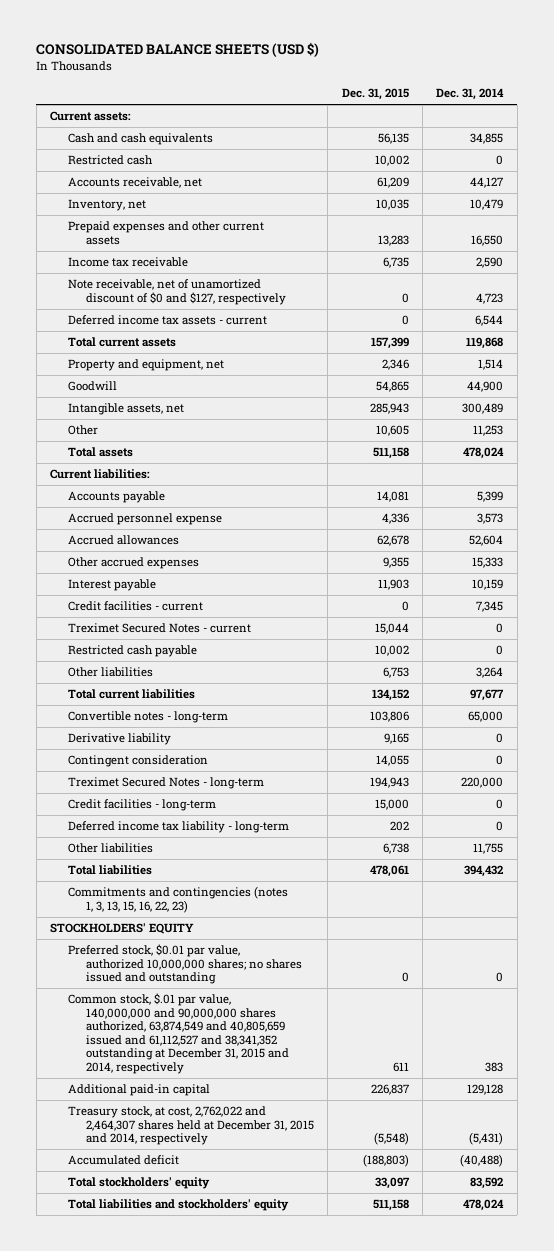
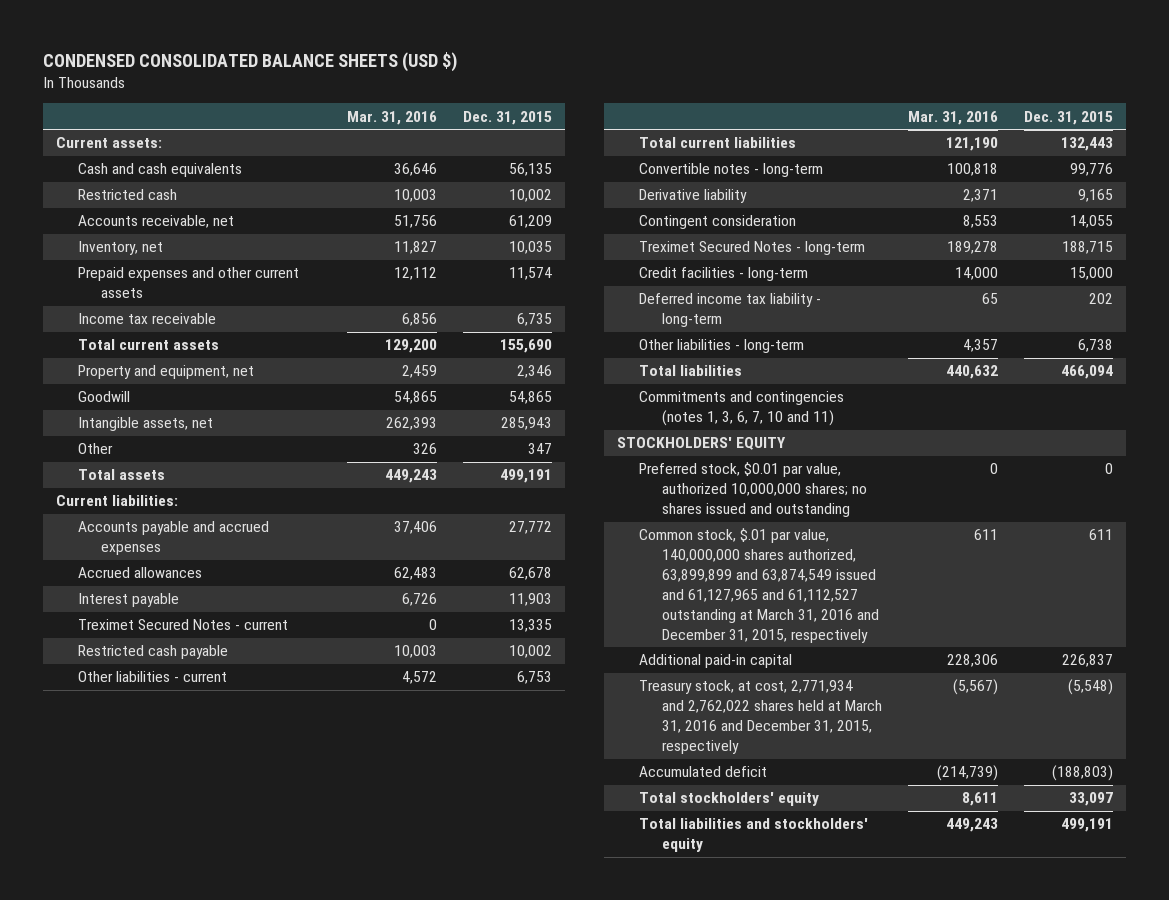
[36,42,320,58] CONSOLIDATED BALANCE SHEETS (USD $) -> [42,51,457,72] CONDENSED CONSOLIDATED BALANCE SHEETS (USD $)
[436,88,505,101] Dec. 31, 2014 -> none
none -> [346,110,437,125] Mar. 31, 2016
[377,234,409,246] 13,283 -> [508,267,552,281] 11,574
[67,279,286,305] Note receivable, net of unamortized discount of $0 and $127, respectively -> none
[67,315,267,326] Deferred income tax assets - current -> none
[370,337,409,350] 157,399 -> [499,339,552,354] 155,690
[375,425,409,437] 10,605 -> [527,443,552,455] 347
[372,447,409,460] 511,158 -> [499,469,552,484] 499,191
[67,491,165,504] Accounts payable -> none
[67,513,222,526] Accrued personnel expense -> none
none -> [78,521,270,556] Accounts payable and accrued expenses
[67,557,199,570] Other accrued expenses -> none
[67,601,203,612] Credit facilities - current -> none
[374,623,409,635] 15,044 -> [508,619,552,633] 13,335
[67,667,153,678] Other liabilities -> [78,671,228,683] Other liabilities - current
[371,689,409,702] 134,152 -> [1060,137,1113,152] 132,443
[369,711,409,723] 103,806 -> [1069,163,1113,177] 99,776
[369,777,409,789] 194,943 -> [1061,241,1113,255] 188,715
[67,843,153,854] Other liabilities -> [639,339,805,354] Other liabilities - long-term
[369,865,409,878] 478,061 -> [1060,365,1113,380] 466,094
[67,886,288,913] Commitments and contingencies (notes 1, 3, 13, 15, 16, 22, 23) -> [639,391,845,427] Commitments and contingencies (notes 1, 3, 6, 7, 10 and 11)
[67,993,289,1075] Common stock, $.01 par value, 140,000,000 and 90,000,000 shares authorized, 63,874,549 and 40,805,659 issued and 61,112,527 and 38,341,352 outstanding at December 31, 2015 and 2014, respectively -> [639,528,879,643] Common stock, $.01 par value, 140,000,000 shares authorized, 63,899,899 and 63,874,549 issued and 61,127,965 and 61,112,527 outstanding at March 31, 2016 and December 31, 2015, respectively
[67,1106,314,1146] Treasury stock, at cost, 2,762,022 and 2,464,307 shares held at December 31, 2015 and 2014, respectively -> [639,680,882,755] Treasury stock, at cost, 2,771,934 and 2,762,022 shares held at March 31, 2016 and December 31, 2015, respectively
[372,1199,409,1212] 511,158 -> [1060,818,1113,833] 499,191

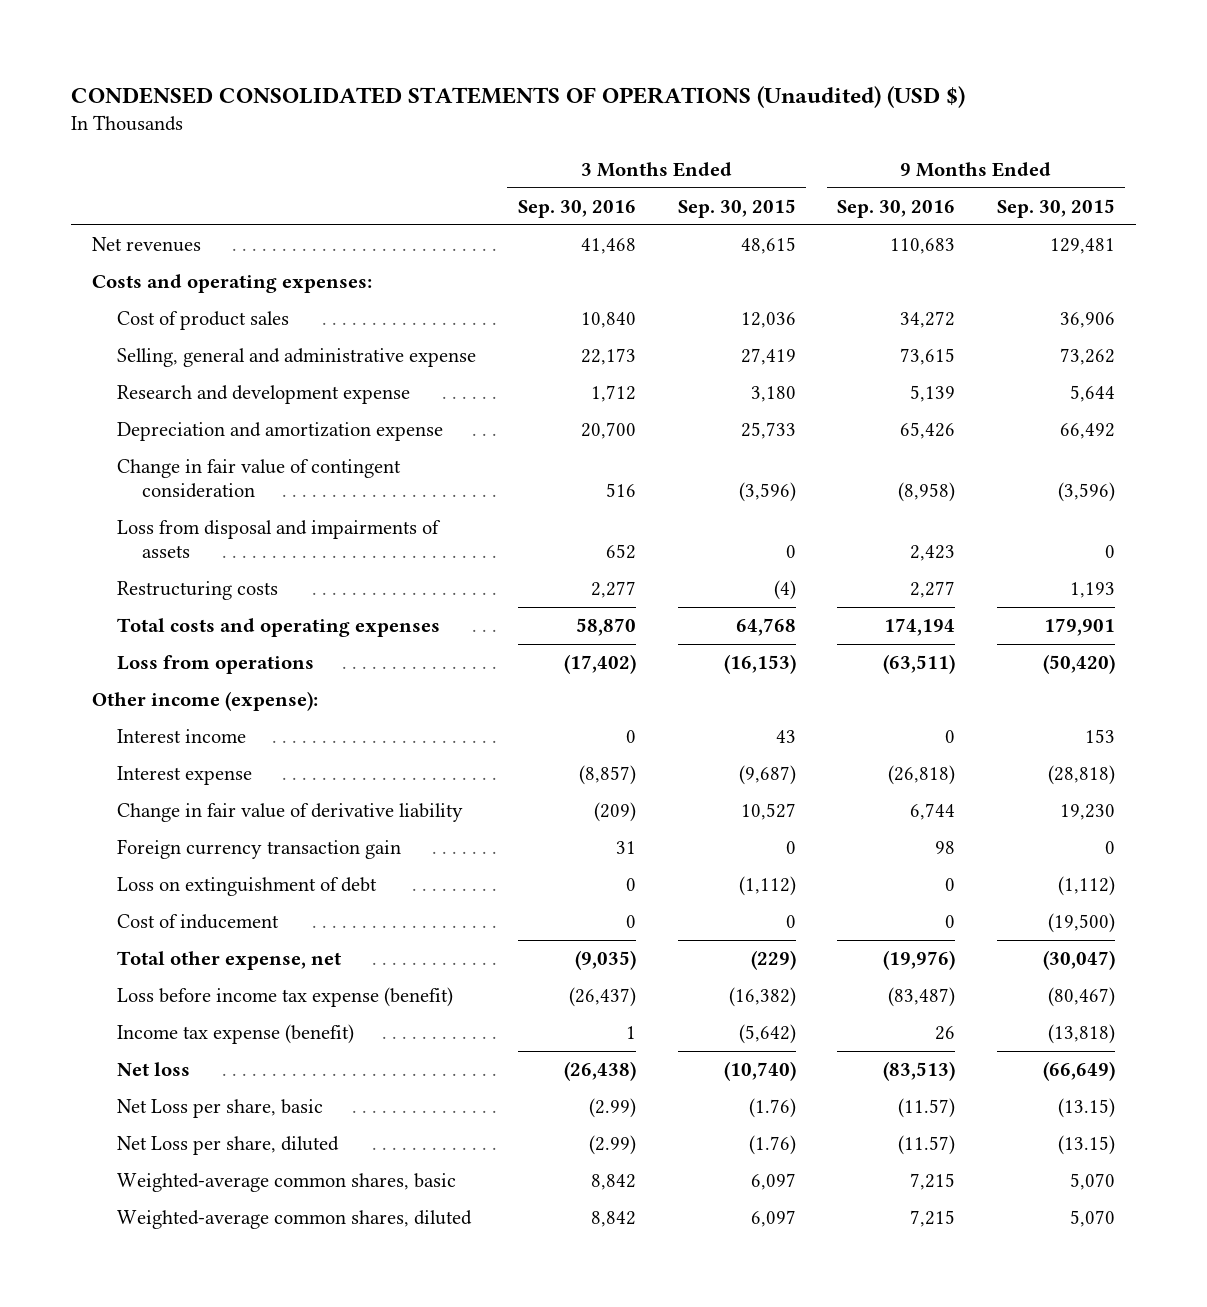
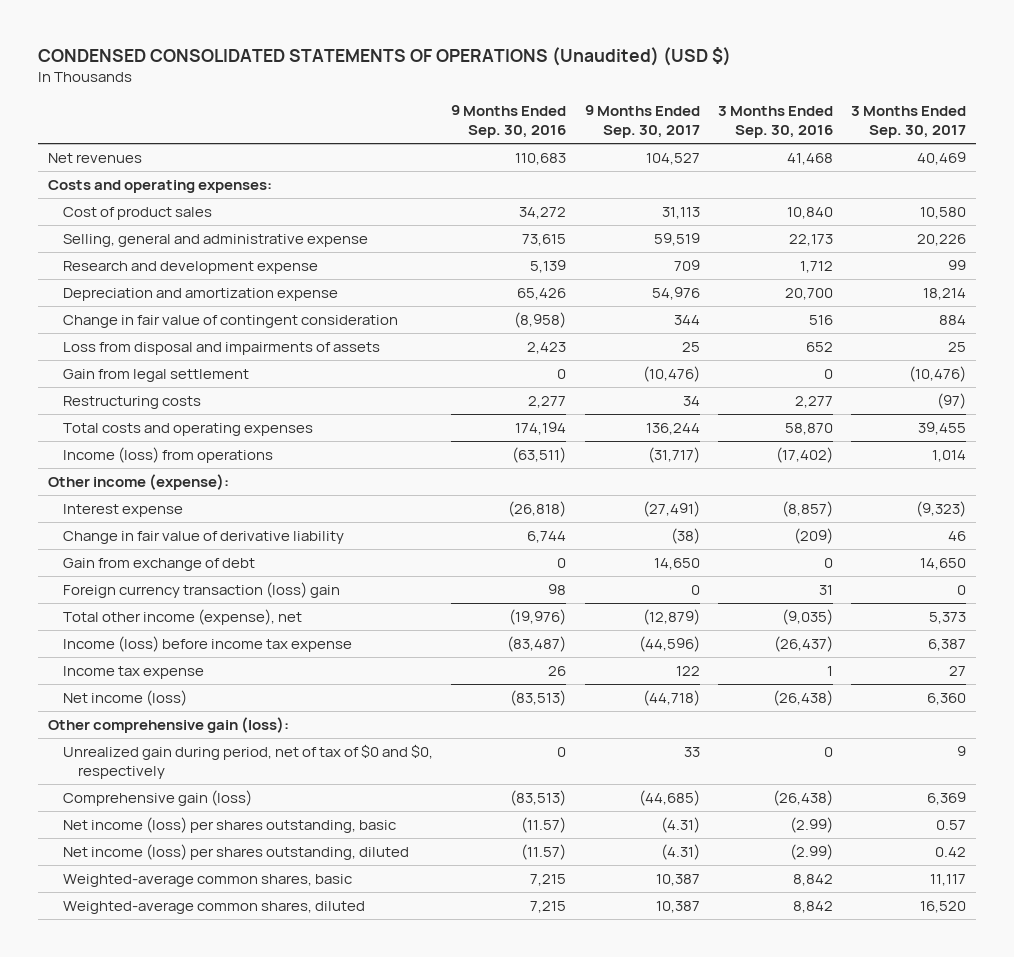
[677,199,796,219] Sep. 30, 2015 -> none
[997,199,1116,219] Sep. 30, 2015 -> none
none -> [584,105,700,139] 9 Months Ended Sep. 30, 2017
none -> [851,106,967,139] 3 Months Ended Sep. 30, 2017
none -> [62,369,249,383] Gain from legal settlement
[117,655,315,675] Loss from operations -> [62,447,273,464] Income (loss) from operations
[117,729,247,744] Interest income -> none
[117,877,378,897] Loss on extinguishment of debt -> none
[117,914,280,930] Cost of inducement -> none
none -> [62,558,255,572] Gain from exchange of debt
[117,839,402,860] Foreign currency transaction gain -> [62,582,340,599] Foreign currency transaction (loss) gain
[117,951,342,971] Total other expense, net -> [62,609,302,626] Total other income (expense), net
[117,987,454,1008] Loss before income tax expense (benefit) -> [62,636,352,653] Income (loss) before income tax expense
[117,1024,355,1045] Income tax expense (benefit) -> [62,666,204,680] Income tax expense
[117,1062,191,1077] Net loss -> [62,690,187,707] Net income (loss)
none -> [47,717,289,734] Other comprehensive gain (loss):
none -> [62,744,433,780] Unrealized gain during period, net of tax of $0 and $0, respectively
none -> [62,790,252,807] Comprehensive gain (loss)
[117,1099,324,1119] Net Loss per share, basic -> [62,817,396,834] Net income (loss) per shares outstanding, basic
[117,1136,340,1156] Net Loss per share, diluted -> [62,844,409,861] Net income (loss) per shares outstanding, diluted

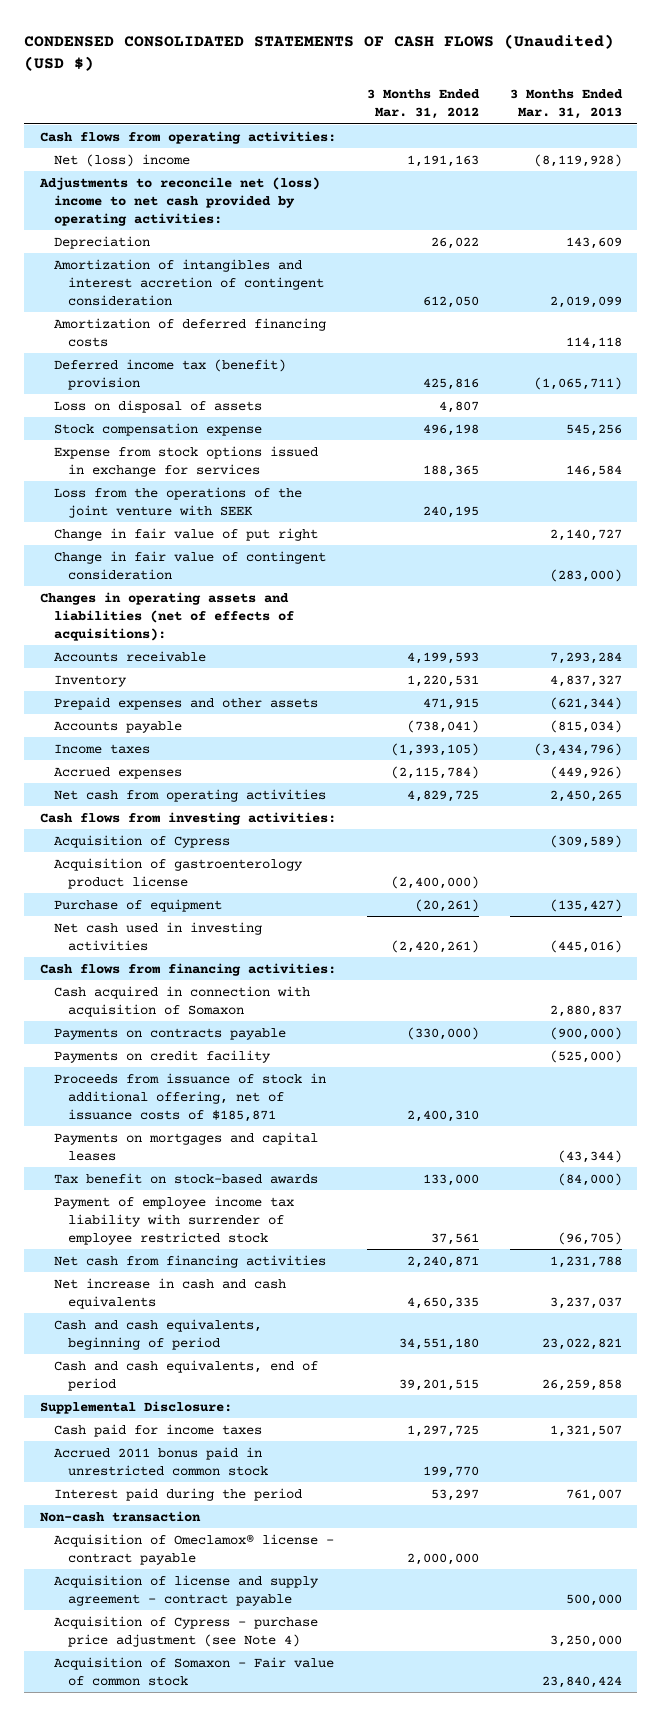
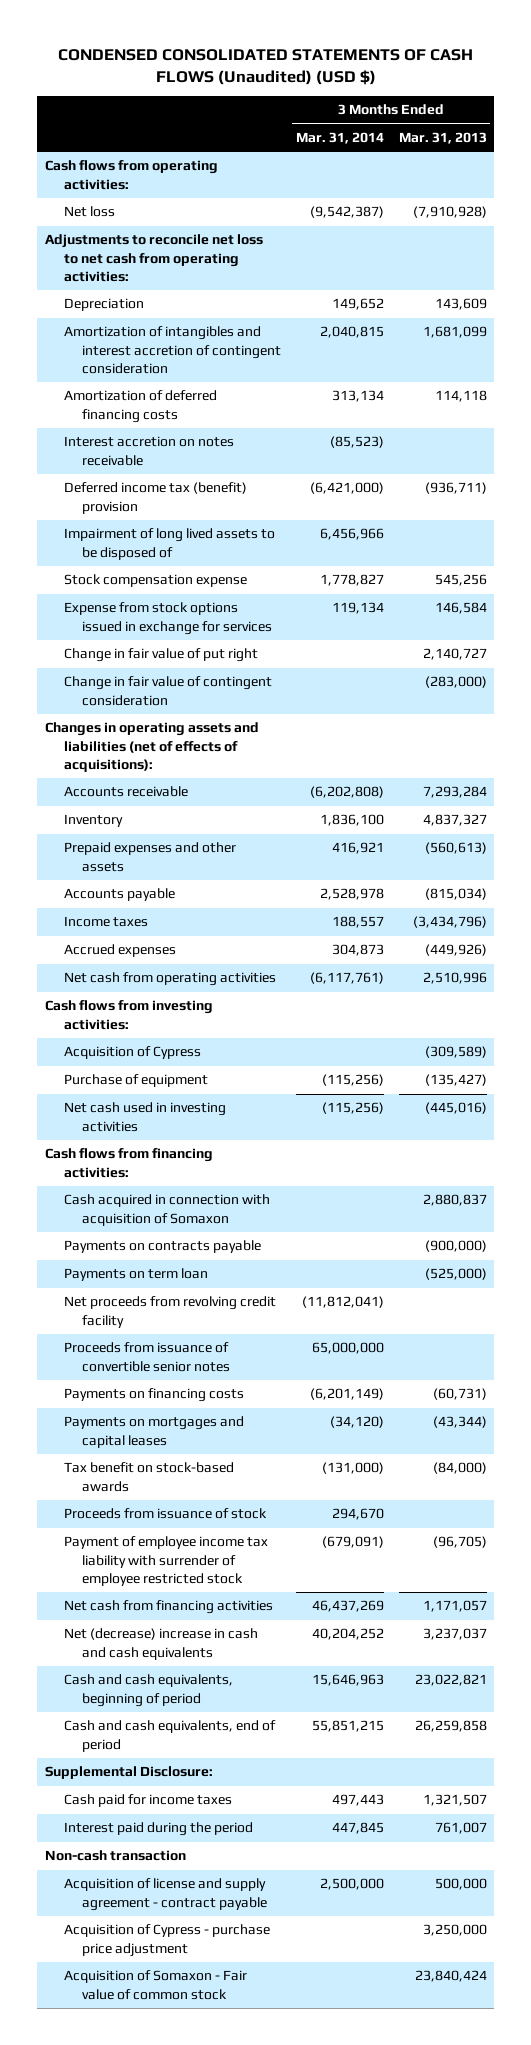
[366,89,480,119] 3 Months Ended Mar. 31, 2012 -> none
none -> [295,131,384,144] Mar. 31, 2014
[53,153,190,167] Net (loss) income -> [63,206,115,218] Net loss
[533,153,622,167] (8,119,928) -> [412,206,487,219] (7,910,928)
[38,176,320,226] Adjustments to reconcile net (loss) income to net cash provided by operating activities: -> [44,234,263,282] Adjustments to reconcile net loss to net cash from operating activities:
[549,295,622,308] 2,019,099 -> [422,326,487,339] 1,681,099
[53,399,262,413] Loss on disposal of assets -> none
none -> [63,436,234,466] Interest accretion on notes receivable
[533,376,622,390] (1,065,711) -> [424,482,487,495] (936,711)
none -> [63,528,275,560] Impairment of long lived assets to be disposed of
[53,486,302,518] Loss from the operations of the joint venture with SEEK -> none
[549,696,622,710] (621,344) -> [424,842,487,855] (560,613)
[549,789,622,802] 2,450,265 -> [422,972,487,985] 2,510,996
[53,857,303,889] Acquisition of gastroenterology product license -> none
[53,1072,326,1122] Proceeds from issuance of stock in additional offering, net of issuance costs of $185,871 -> none
[53,1049,271,1063] Payments on credit facility -> [63,1268,208,1282] Payments on term loan
none -> [63,1296,276,1328] Net proceeds from revolving credit facility
none -> [63,1342,231,1372] Proceeds from issuance of convertible senior notes
none -> [63,1388,244,1403] Payments on financing costs
none -> [63,1508,267,1520] Proceeds from issuance of stock
[549,1255,622,1268] 1,231,788 -> [422,1600,487,1613] 1,171,057
[53,1277,286,1309] Net increase in cash and cash equivalents -> [63,1628,258,1660] Net (decrease) increase in cash and cash equivalents
[53,1446,268,1476] Accrued 2011 bonus paid in unrestricted common stock -> none
[53,1533,334,1565] Acquisition of Omeclamox® license - contract payable -> none
[53,1615,318,1647] Acquisition of Cypress - purchase price adjustment (see Note 4) -> [63,1924,270,1957] Acquisition of Cypress - purchase price adjustment

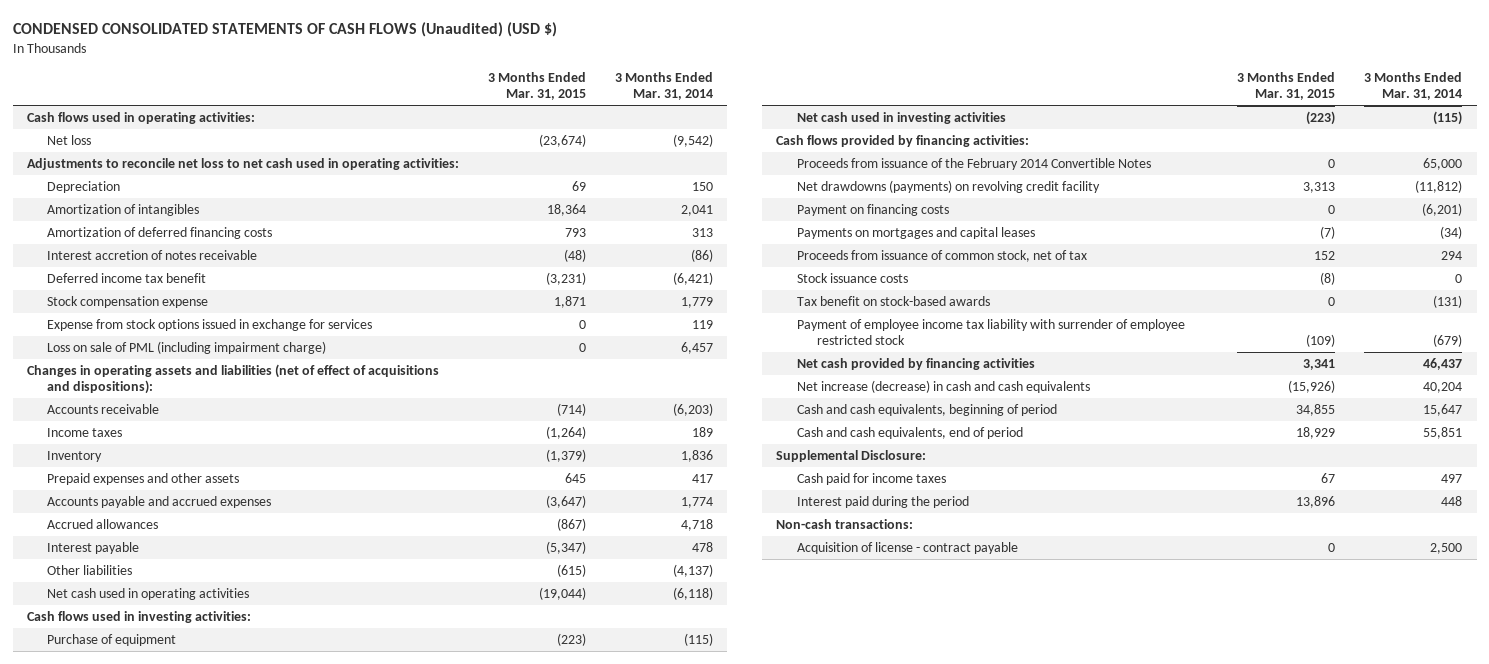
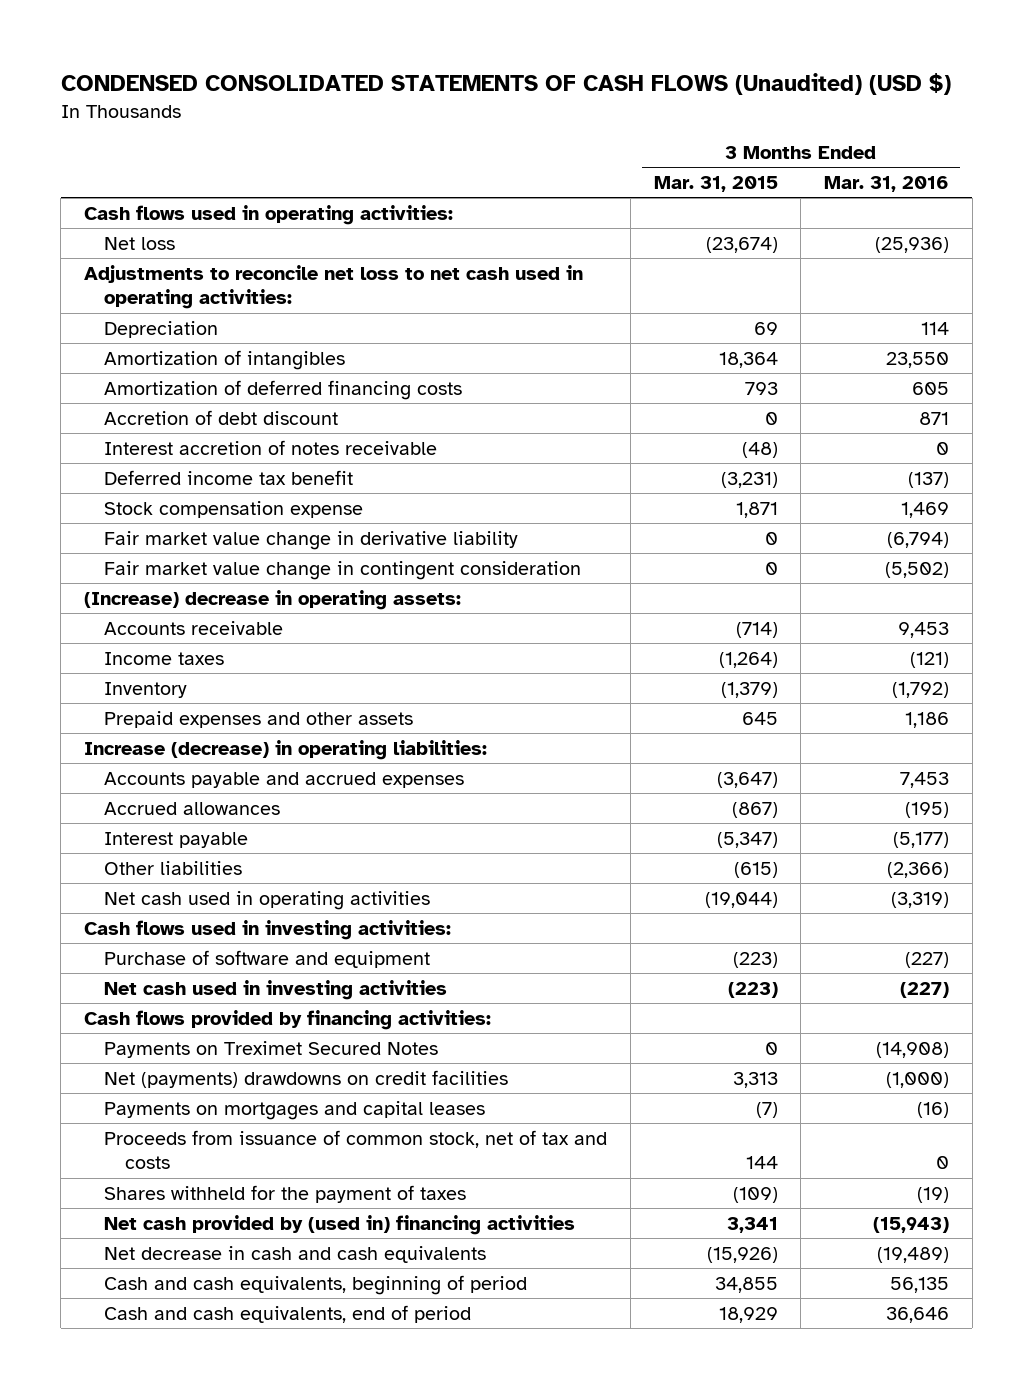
[614,72,713,101] 3 Months Ended Mar. 31, 2014 -> none
none -> [823,176,949,193] Mar. 31, 2016
none -> [104,409,339,425] Accretion of debt discount
[47,318,373,331] Expense from stock options issued in exchange for services -> none
[47,340,327,354] Loss on sale of PML (including impairment charge) -> none
[27,363,440,395] Changes in operating assets and liabilities (net of effect of acquisitions and dispositions): -> none
none -> [104,530,519,550] Fair market value change in derivative liability
none -> [104,560,582,580] Fair market value change in contingent consideration
none -> [83,589,461,610] (Increase) decrease in operating assets:
none -> [83,739,487,760] Increase (decrease) in operating liabilities:
[47,633,177,646] Purchase of equipment -> [104,949,431,968] Purchase of software and equipment
[796,157,1151,170] Proceeds from issuance of the February 2014 Convertible Notes -> none
[796,203,949,216] Payment on financing costs -> none
none -> [104,1040,439,1058] Payments on Treximet Secured Notes
[796,179,1100,193] Net drawdowns (payments) on revolving credit facility -> [104,1069,509,1088] Net (payments) drawdowns on credit facilities
[796,272,908,283] Stock issuance costs -> none
[796,295,990,306] Tax benefit on stock-based awards -> none
[796,318,1185,346] Payment of employee income tax liability with surrender of employee restricted stock -> none
[796,249,1087,262] Proceeds from issuance of common stock, net of tax -> [104,1129,608,1170] Proceeds from issuance of common stock, net of tax and costs
[1314,250,1336,260] 152 -> [745,1156,778,1170] 144
none -> [104,1184,467,1203] Shares withheld for the payment of taxes
[796,357,1035,370] Net cash provided by financing activities -> [104,1214,576,1235] Net cash provided by (used in) financing activities
[796,379,1090,393] Net increase (decrease) in cash and cash equivalents -> [104,1245,487,1263] Net decrease in cash and cash equivalents
[776,449,927,462] Supplemental Disclosure: -> none
[796,472,946,485] Cash paid for income taxes -> none
[796,495,969,508] Interest paid during the period -> none
[776,518,914,529] Non-cash transactions: -> none
[796,541,1018,554] Acquisition of license - contract payable -> none

